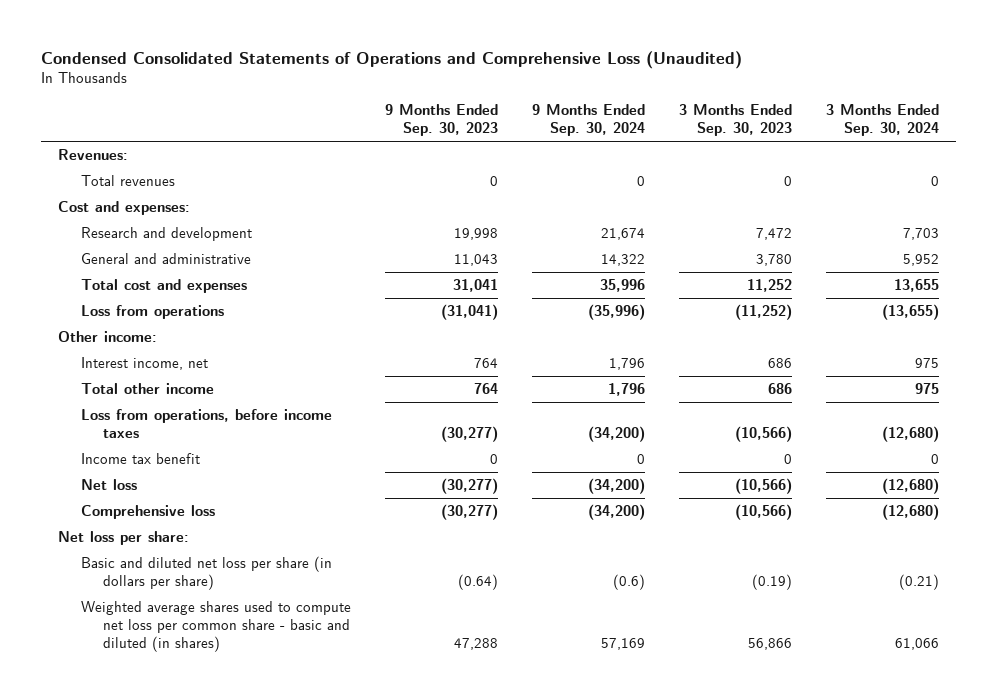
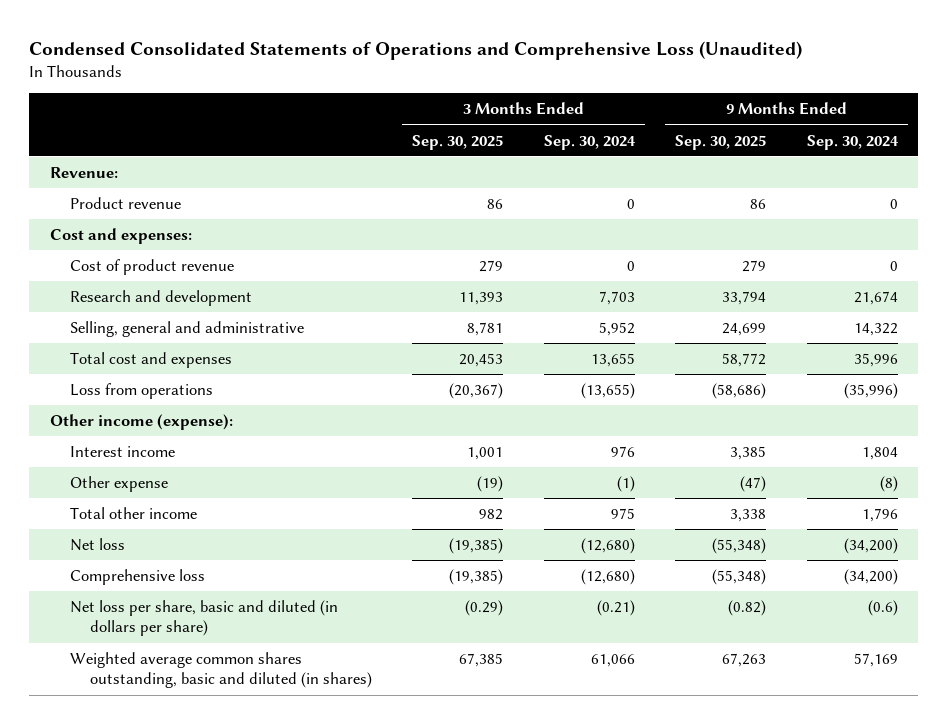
[384,104,498,137] 9 Months Ended Sep. 30, 2023 -> none
[678,104,792,137] 3 Months Ended Sep. 30, 2023 -> none
none -> [412,134,504,150] Sep. 30, 2025
none -> [675,134,767,150] Sep. 30, 2025
[58,148,129,160] Revenues: -> [49,166,118,178] Revenue:
[80,174,175,186] Total revenues -> [69,196,181,209] Product revenue
none -> [69,258,234,275] Cost of product revenue
[80,252,251,264] General and administrative -> [69,320,304,337] Selling, general and administrative
[58,330,158,342] Other income: -> [49,413,233,430] Other income (expense):
[80,356,208,370] Interest income, net -> [69,445,175,457] Interest income
[608,357,645,370] 1,796 -> [861,446,898,460] 1,804
[914,357,939,368] 975 -> [610,445,635,457] 976
none -> [69,475,168,492] Other expense
[80,408,332,438] Loss from operations, before income taxes -> none
[80,452,200,464] Income tax benefit -> none
[58,530,190,545] Net loss per share: -> none
[80,555,332,590] Basic and diluted net loss per share (in dollars per share) -> [69,599,338,637] Net loss per share, basic and diluted (in dollars per share)
[80,600,351,652] Weighted average shares used to compute net loss per common share - basic and diluted (in shares) -> [69,651,372,689] Weighted average common shares outstanding, basic and diluted (in shares)

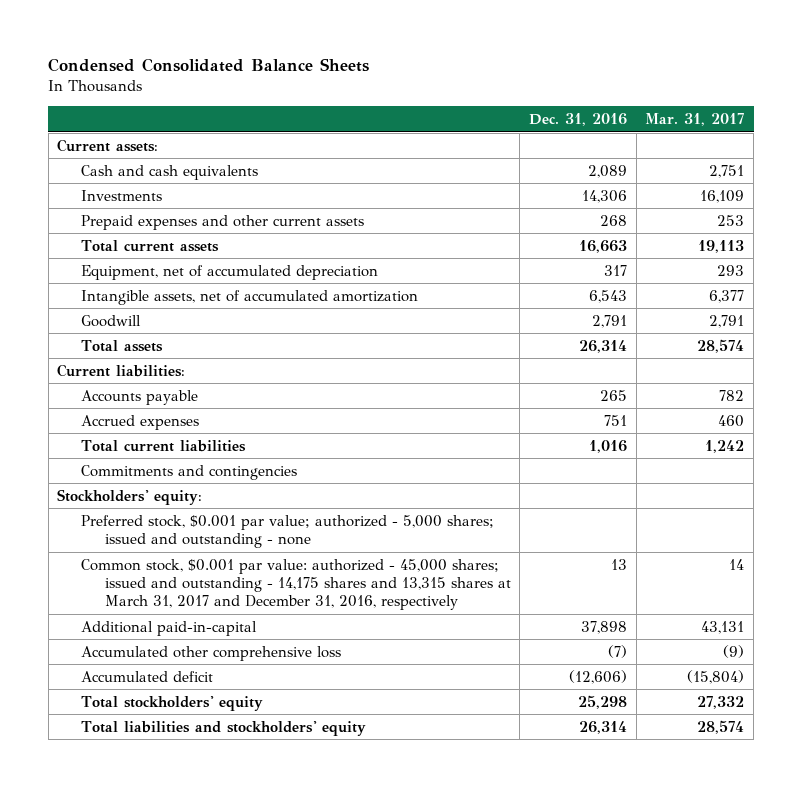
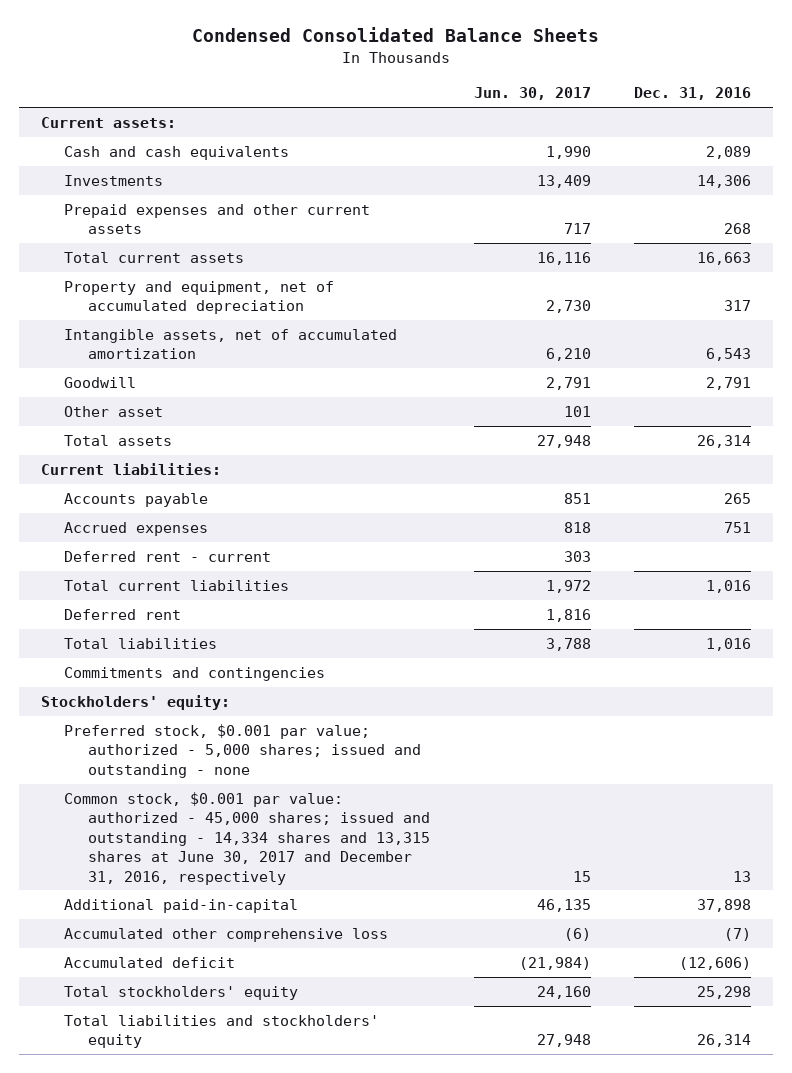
[645,113,745,127] Mar. 31, 2017 -> none
none -> [473,87,591,101] Jun. 30, 2017
[81,264,379,280] Equipment, net of accumulated depreciation -> [64,280,335,315] Property and equipment, net of accumulated depreciation
none -> [64,405,164,417] Other asset
none -> [64,550,272,562] Deferred rent - current
none -> [64,608,182,620] Deferred rent
none -> [64,637,218,649] Total liabilities
[81,558,511,611] Common stock, $0.001 par value: authorized - 45,000 shares; issued and outstanding - 14,175 shares and 13,315 shares at March 31, 2017 and December 31, 2016, respectively -> [64,791,431,885] Common stock, $0.001 par value: authorized - 45,000 shares; issued and outstanding - 14,334 shares and 13,315 shares at June 30, 2017 and December 31, 2016, respectively

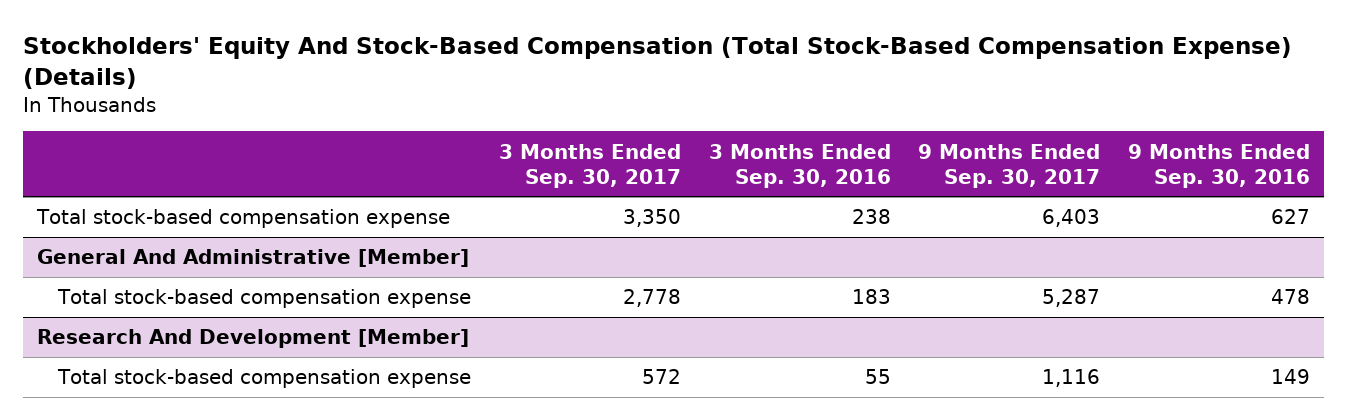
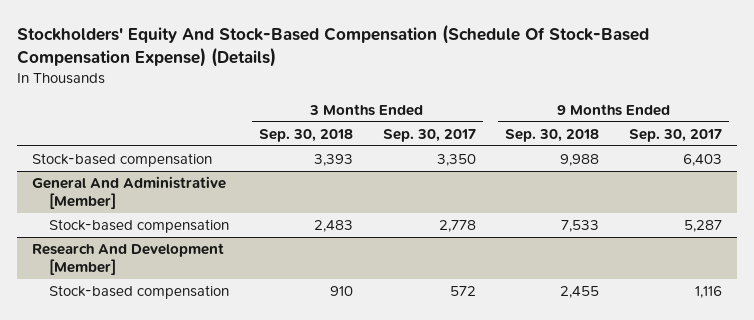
[23,37,1293,89] Stockholders' Equity And Stock-Based Compensation (Total Stock-Based Compensation Expense) (Details) -> [17,24,650,68] Stockholders' Equity And Stock-Based Compensation (Schedule Of Stock-Based Compensation Expense) (Details)
[708,143,891,188] 3 Months Ended Sep. 30, 2016 -> none
[1128,143,1311,188] 9 Months Ended Sep. 30, 2016 -> none
none -> [258,128,353,142] Sep. 30, 2018
none -> [505,128,600,142] Sep. 30, 2018
[36,209,451,229] Total stock-based compensation expense -> [31,152,212,167] Stock-based compensation
[56,289,471,309] Total stock-based compensation expense -> [49,218,230,233] Stock-based compensation
[56,369,471,389] Total stock-based compensation expense -> [49,284,230,299] Stock-based compensation

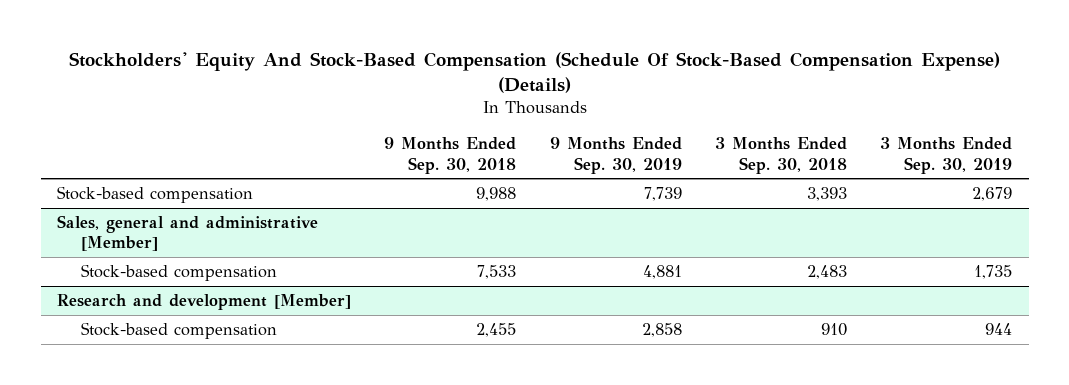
[382,128,476,142] Sep. 30, 2017 -> none
[628,128,722,142] Sep. 30, 2017 -> none
none -> [549,137,682,174] 9 Months Ended Sep. 30, 2019
none -> [880,137,1013,174] 3 Months Ended Sep. 30, 2019
[31,175,226,210] General And Administrative [Member] -> [57,214,319,252] Sales, general and administrative [Member]
[31,242,224,276] Research And Development [Member] -> [57,293,352,310] Research and development [Member]

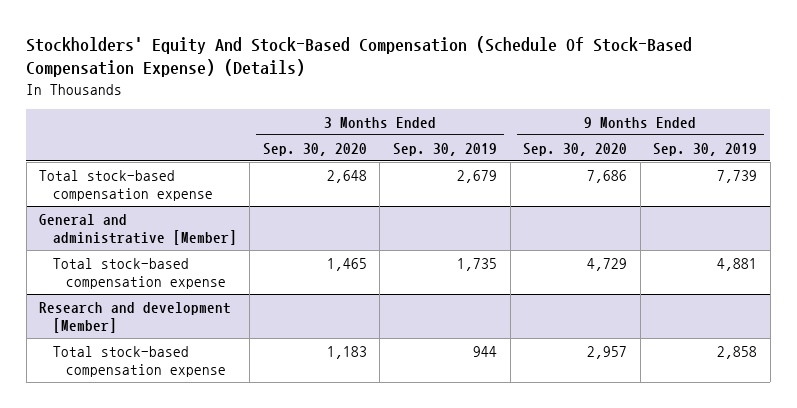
[384,137,517,174] 9 Months Ended Sep. 30, 2018 -> none
[714,137,847,174] 3 Months Ended Sep. 30, 2018 -> none
none -> [262,142,367,156] Sep. 30, 2020
none -> [523,142,628,156] Sep. 30, 2020
[57,185,254,203] Stock-based compensation -> [39,169,213,202] Total stock-based compensation expense
[57,214,319,252] Sales, general and administrative [Member] -> [39,213,237,246] General and administrative [Member]
[80,263,277,281] Stock-based compensation -> [52,257,226,290] Total stock-based compensation expense
[80,321,277,339] Stock-based compensation -> [52,345,226,378] Total stock-based compensation expense

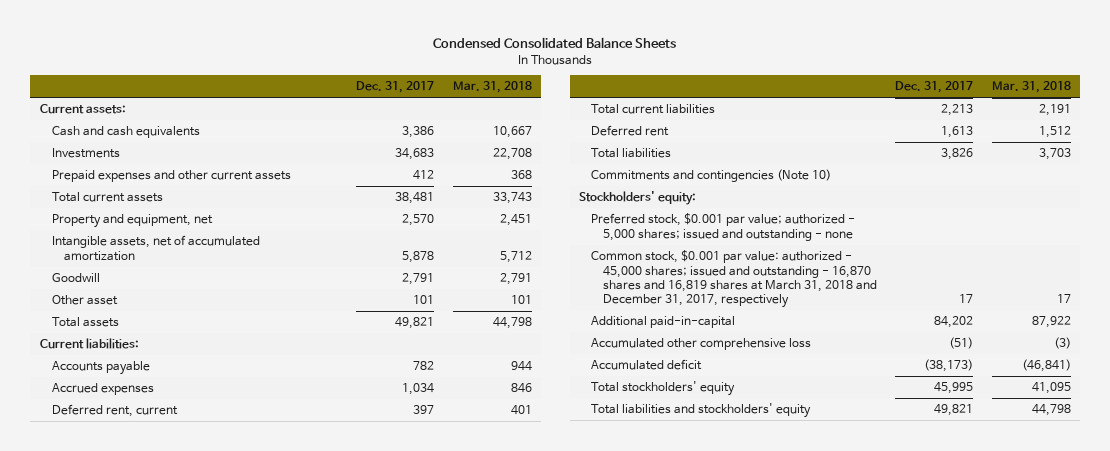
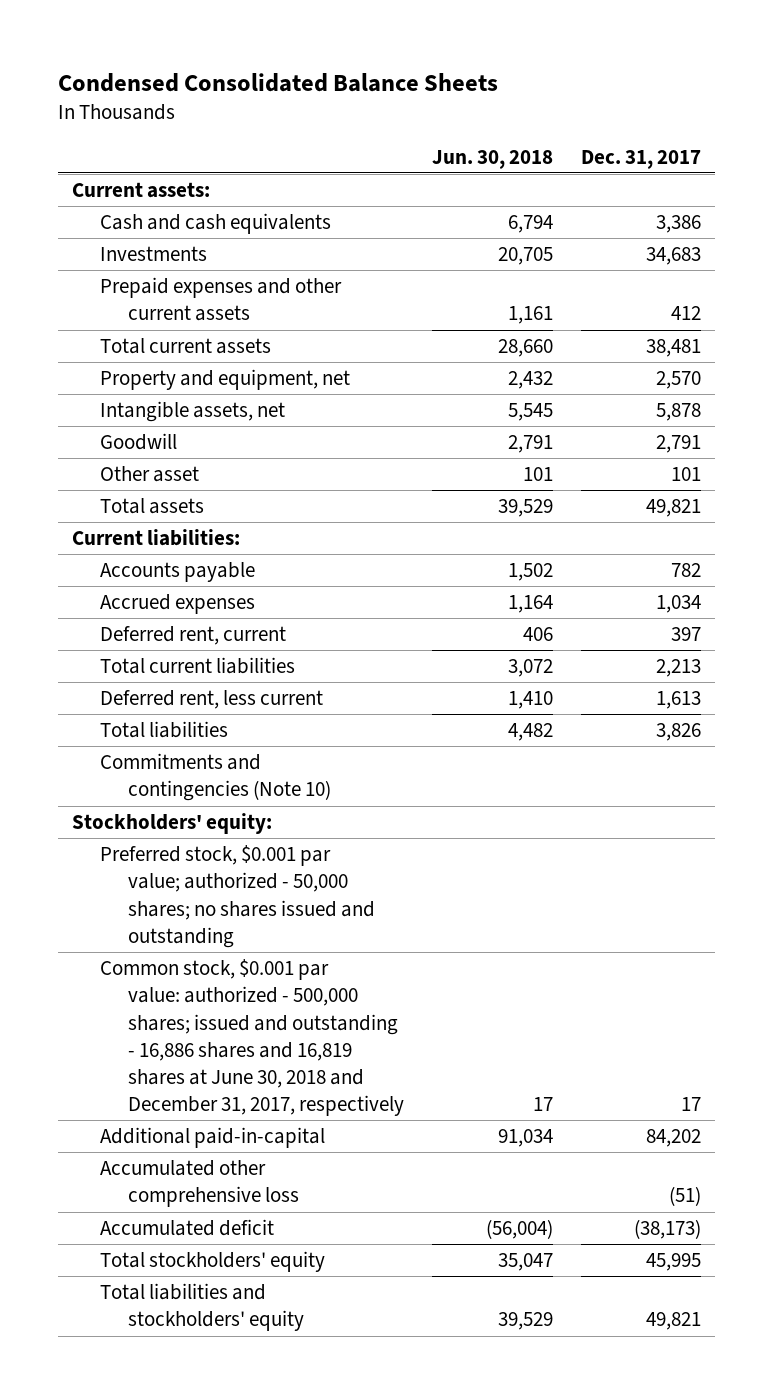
[452,81,532,94] Mar. 31, 2018 -> none
none -> [432,149,554,169] Jun. 30, 2018
[51,235,260,261] Intangible assets, net of accumulated amortization -> [99,401,285,423] Intangible assets, net
[590,125,669,137] Deferred rent -> [99,690,323,710] Deferred rent, less current
[590,213,855,241] Preferred stock, $0.001 par value; authorized - 5,000 shares; issued and outstanding - none -> [99,845,376,948] Preferred stock, $0.001 par value; authorized - 50,000 shares; no shares issued and outstanding
[590,250,877,309] Common stock, $0.001 par value: authorized - 45,000 shares; issued and outstanding - 16,870 shares and 16,819 shares at March 31, 2018 and December 31, 2017, respectively -> [99,959,405,1117] Common stock, $0.001 par value: authorized - 500,000 shares; issued and outstanding - 16,886 shares and 16,819 shares at June 30, 2018 and December 31, 2017, respectively

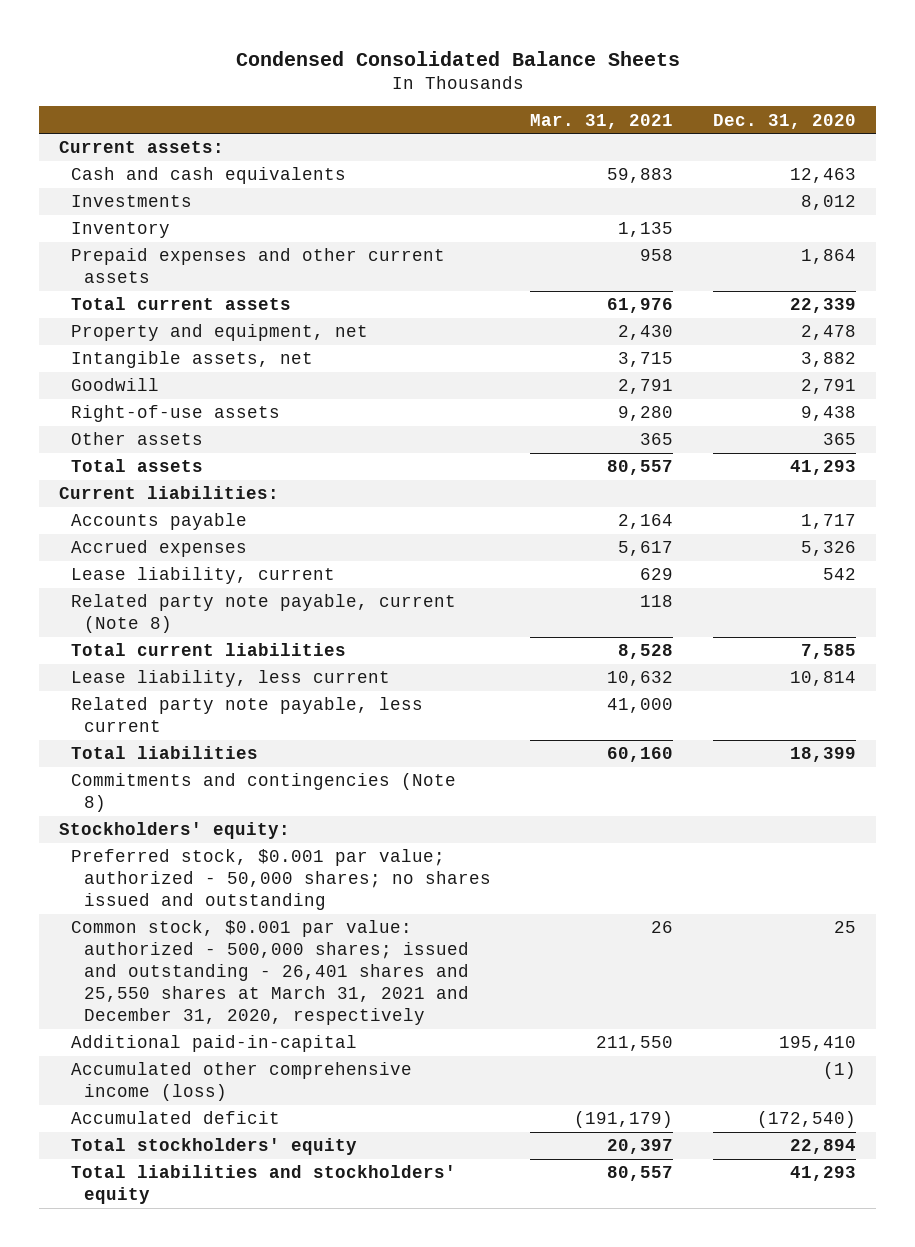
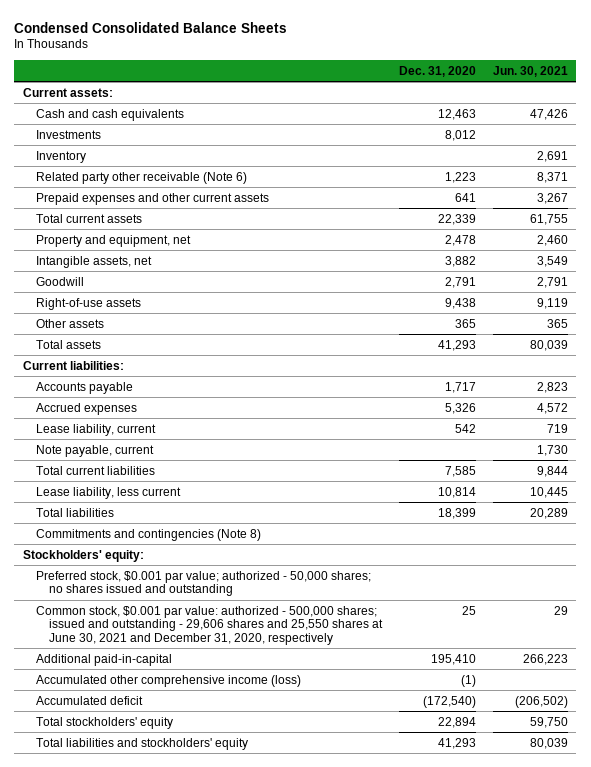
[530,113,674,129] Mar. 31, 2021 -> none
none -> [492,65,568,77] Jun. 30, 2021
none -> [35,171,247,184] Related party other receivable (Note 6)
[801,249,857,265] 1,864 -> [454,192,476,202] 641
[71,594,457,634] Related party note payable, current (Note 8) -> [35,444,154,457] Note payable, current
[71,697,424,733] Related party note payable, less current -> none
[71,920,469,1026] Common stock, $0.001 par value: authorized - 500,000 shares; issued and outstanding - 26,401 shares and 25,550 shares at March 31, 2021 and December 31, 2020, respectively -> [35,605,383,645] Common stock, $0.001 par value: authorized - 500,000 shares; issued and outstanding - 29,606 shares and 25,550 shares at June 30, 2021 and December 31, 2020, respectively

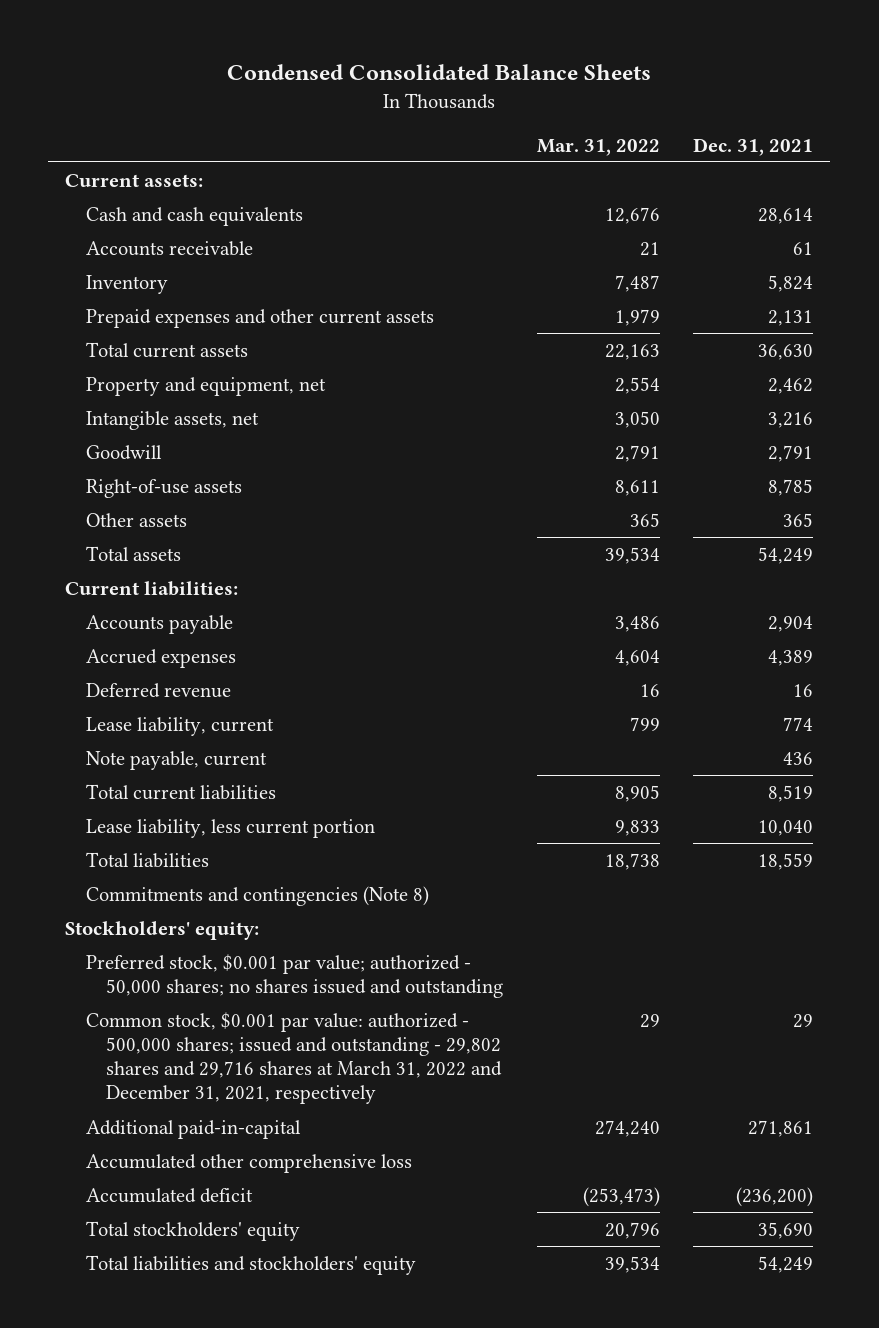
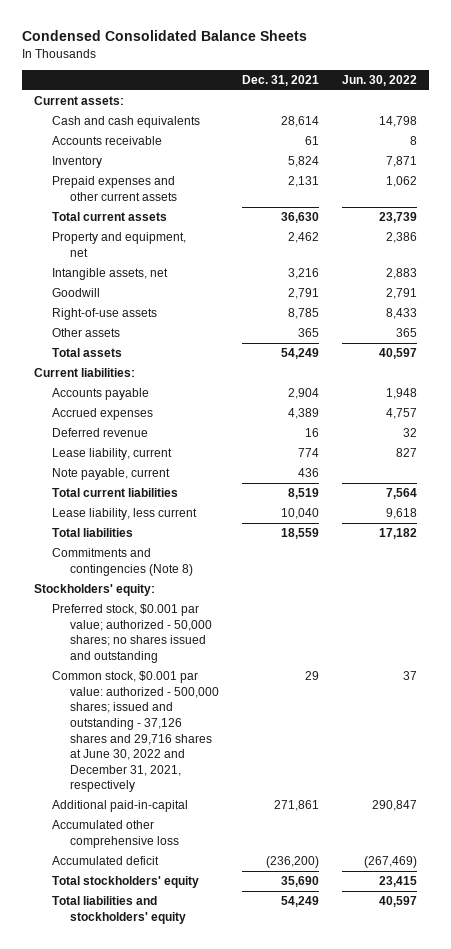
[536,138,660,156] Mar. 31, 2022 -> none
none -> [342,75,418,87] Jun. 30, 2022
[85,818,375,838] Lease liability, less current portion -> [51,508,197,521] Lease liability, less current
[85,1011,503,1105] Common stock, $0.001 par value: authorized - 500,000 shares; issued and outstanding - 29,802 shares and 29,716 shares at March 31, 2022 and December 31, 2021, respectively -> [51,671,220,793] Common stock, $0.001 par value: authorized - 500,000 shares; issued and outstanding - 37,126 shares and 29,716 shares at June 30, 2022 and December 31, 2021, respectively

